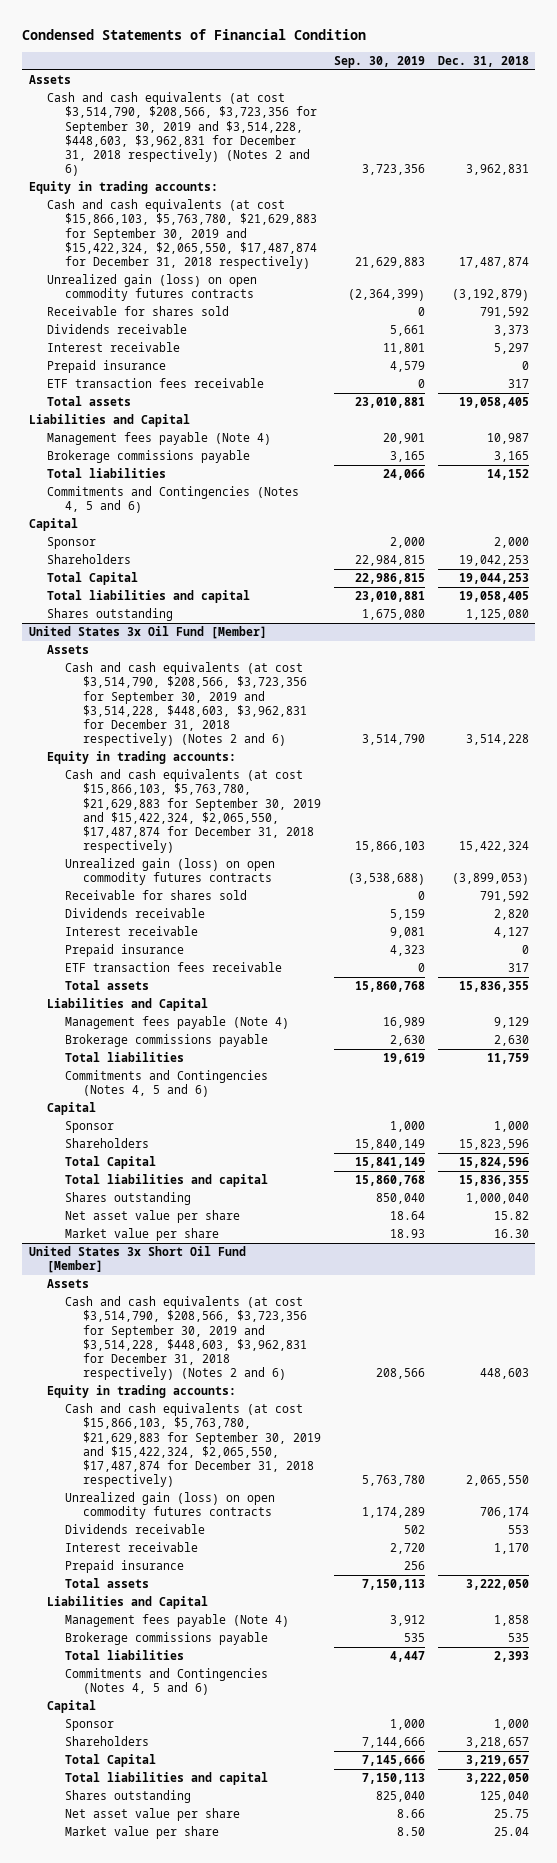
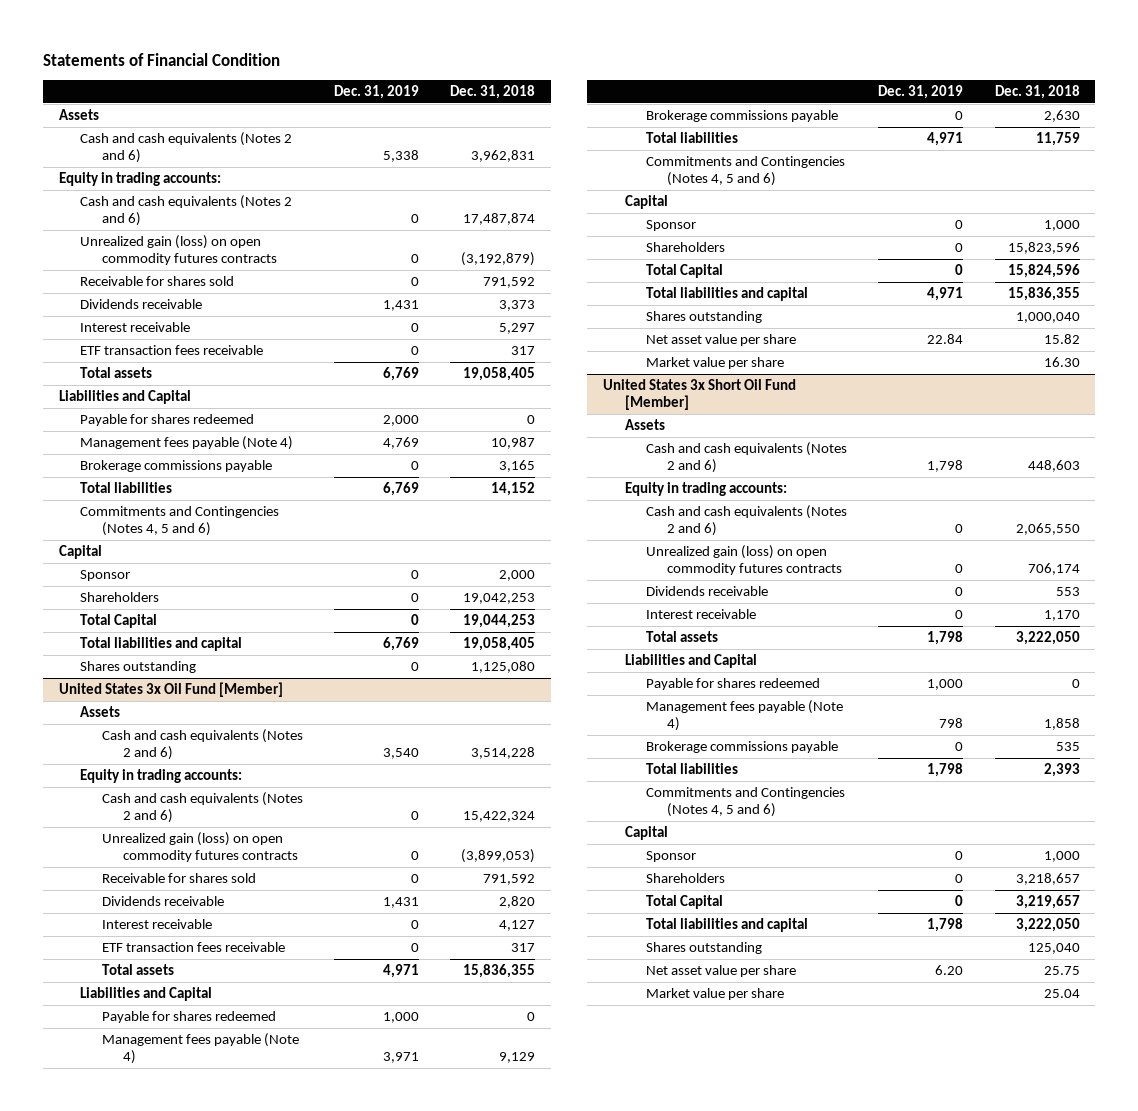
[22,29,367,41] Condensed Statements of Financial Condition -> [43,52,281,66] Statements of Financial Condition
[333,56,425,69] Sep. 30, 2019 -> none
none -> [333,85,419,100] Dec. 31, 2019
[46,92,317,177] Cash and cash equivalents (at cost $3,514,790, $208,566, $3,723,356 for September 30, 2019 and $3,514,228, $448,603, $3,962,831 for December 31, 2018 respectively) (Notes 2 and 6) -> [80,132,293,164] Cash and cash equivalents (Notes 2 and 6)
[46,199,317,270] Cash and cash equivalents (at cost $15,866,103, $5,763,780, $21,629,883 for September 30, 2019 and $15,422,324, $2,065,550, $17,487,874 for December 31, 2018 respectively) -> [80,195,293,227] Cash and cash equivalents (Notes 2 and 6)
[46,360,166,374] Prepaid insurance -> none
none -> [80,414,255,427] Payable for shares redeemed
[64,662,307,747] Cash and cash equivalents (at cost $3,514,790, $208,566, $3,723,356 for September 30, 2019 and $3,514,228, $448,603, $3,962,831 for December 31, 2018 respectively) (Notes 2 and 6) -> [101,729,303,761] Cash and cash equivalents (Notes 2 and 6)
[64,769,321,854] Cash and cash equivalents (at cost $15,866,103, $5,763,780, $21,629,883 for September 30, 2019 and $15,422,324, $2,065,550, $17,487,874 for December 31, 2018 respectively) -> [101,792,303,824] Cash and cash equivalents (Notes 2 and 6)
[64,944,184,958] Prepaid insurance -> none
none -> [101,1011,276,1024] Payable for shares redeemed
[64,1296,307,1381] Cash and cash equivalents (at cost $3,514,790, $208,566, $3,723,356 for September 30, 2019 and $3,514,228, $448,603, $3,962,831 for December 31, 2018 respectively) (Notes 2 and 6) -> [645,442,847,474] Cash and cash equivalents (Notes 2 and 6)
[64,1403,321,1488] Cash and cash equivalents (at cost $15,866,103, $5,763,780, $21,629,883 for September 30, 2019 and $15,422,324, $2,065,550, $17,487,874 for December 31, 2018 respectively) -> [645,505,847,537] Cash and cash equivalents (Notes 2 and 6)
[64,1560,184,1574] Prepaid insurance -> none
none -> [645,678,820,691] Payable for shares redeemed

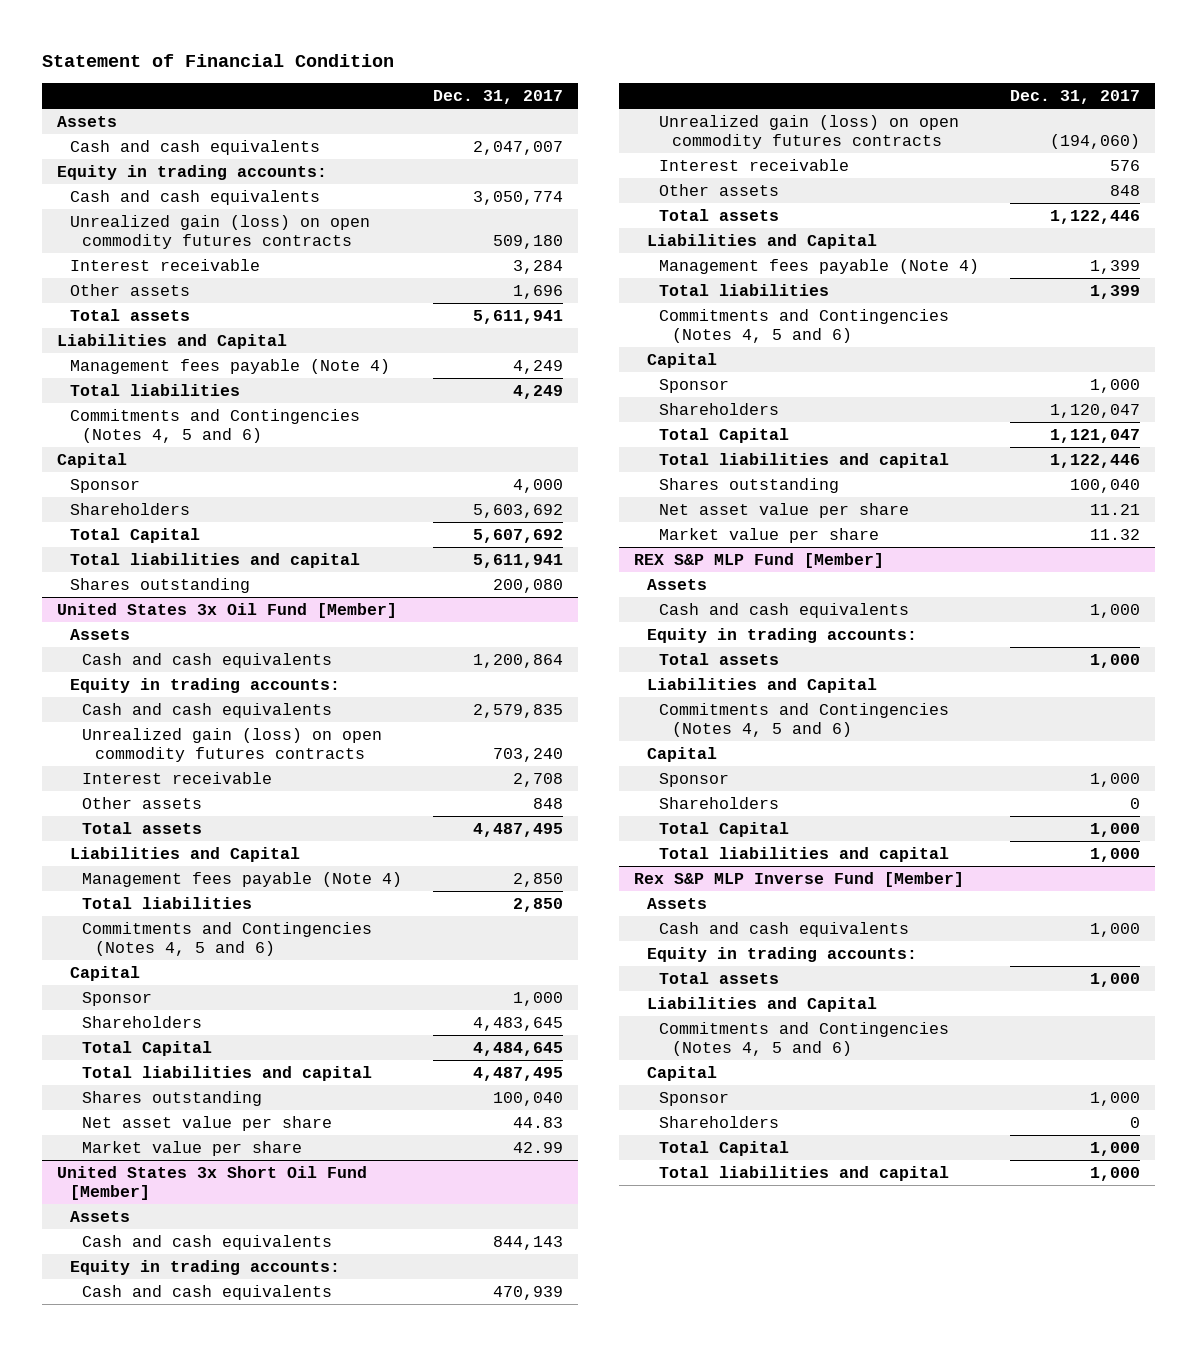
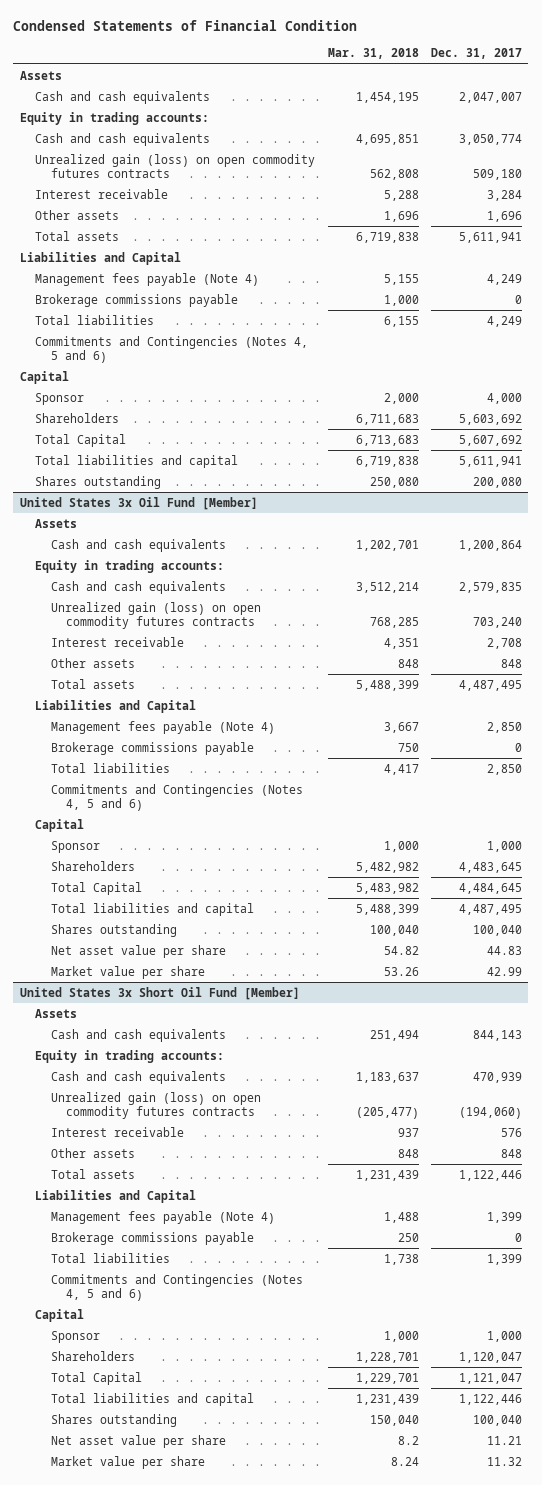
[41,54,394,68] Statement of Financial Condition -> [13,20,358,32] Condensed Statements of Financial Condition
none -> [327,48,419,60] Mar. 31, 2018
none -> [35,293,239,307] Brokerage commissions payable
none -> [50,741,254,755] Brokerage commissions payable
none -> [50,1231,254,1245] Brokerage commissions payable
[634,552,885,568] REX S&P MLP Fund [Member] -> none
[646,578,707,590] Assets -> none
[659,602,910,618] Cash and cash equivalents -> none
[646,627,917,643] Equity in trading accounts: -> none
[659,652,780,665] Total assets -> none
[646,677,877,693] Liabilities and Capital -> none
[659,702,950,738] Commitments and Contingencies (Notes 4, 5 and 6) -> none
[646,746,717,762] Capital -> none
[659,772,730,787] Sponsor -> none
[659,796,780,809] Shareholders -> none
[659,821,790,837] Total Capital -> none
[659,846,950,862] Total liabilities and capital -> none
[634,871,965,887] Rex S&P MLP Inverse Fund [Member] -> none
[646,897,707,909] Assets -> none
[659,921,910,937] Cash and cash equivalents -> none
[646,946,917,962] Equity in trading accounts: -> none
[659,971,780,984] Total assets -> none
[646,996,877,1012] Liabilities and Capital -> none
[659,1021,950,1057] Commitments and Contingencies (Notes 4, 5 and 6) -> none
[646,1065,717,1081] Capital -> none
[659,1091,730,1106] Sponsor -> none
[659,1115,780,1128] Shareholders -> none
[659,1140,790,1156] Total Capital -> none
[659,1165,950,1181] Total liabilities and capital -> none

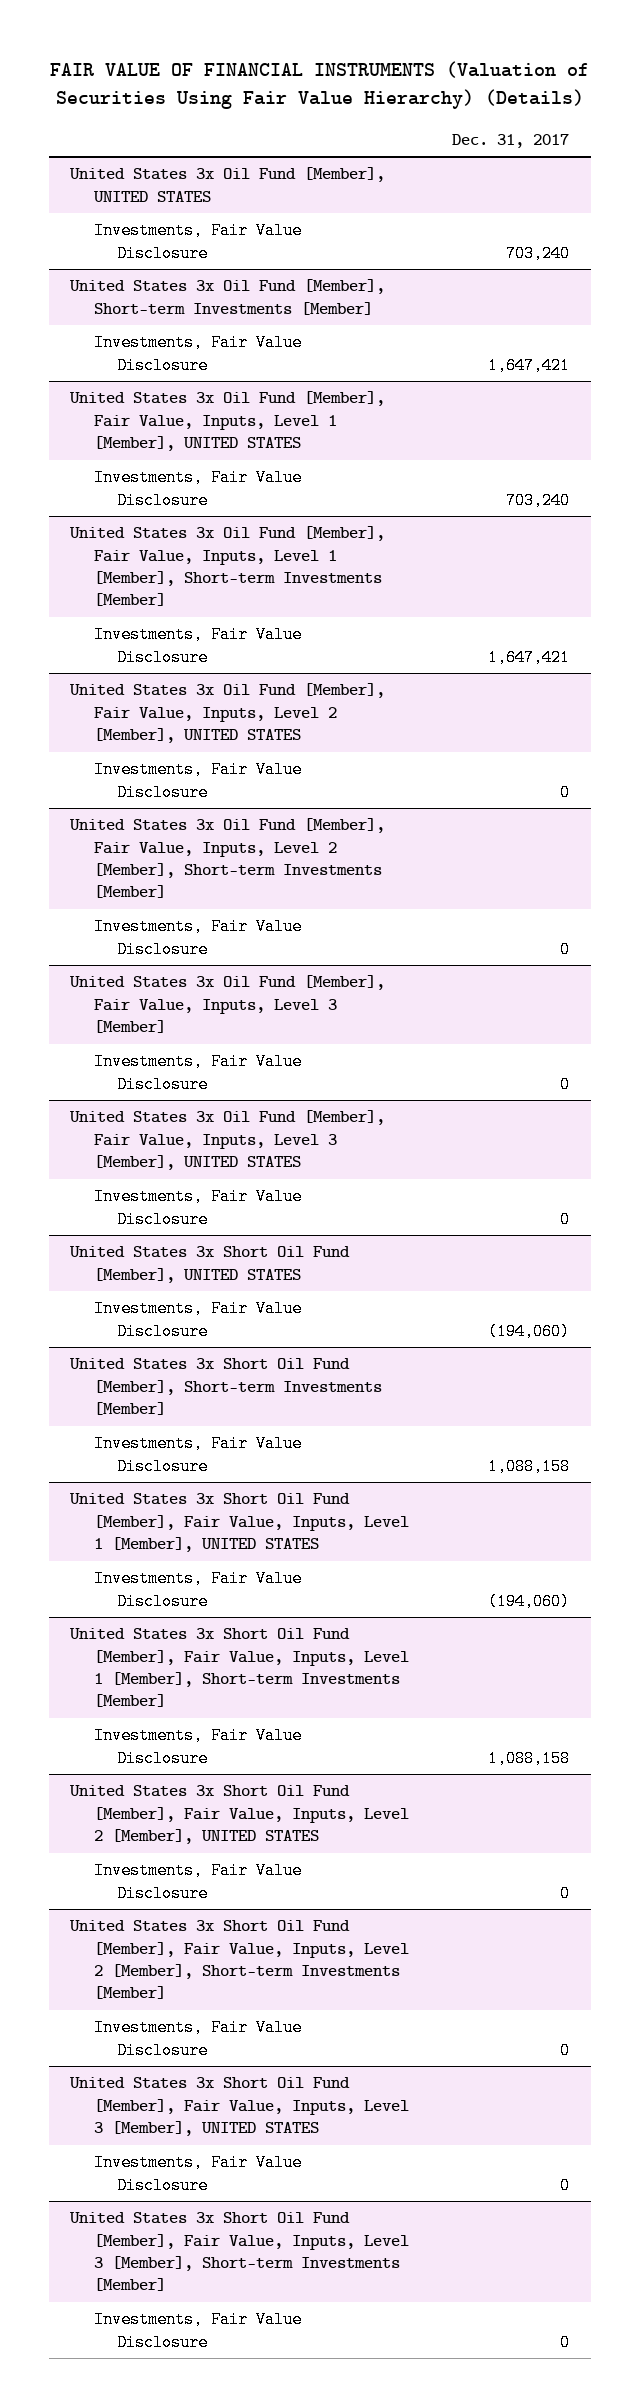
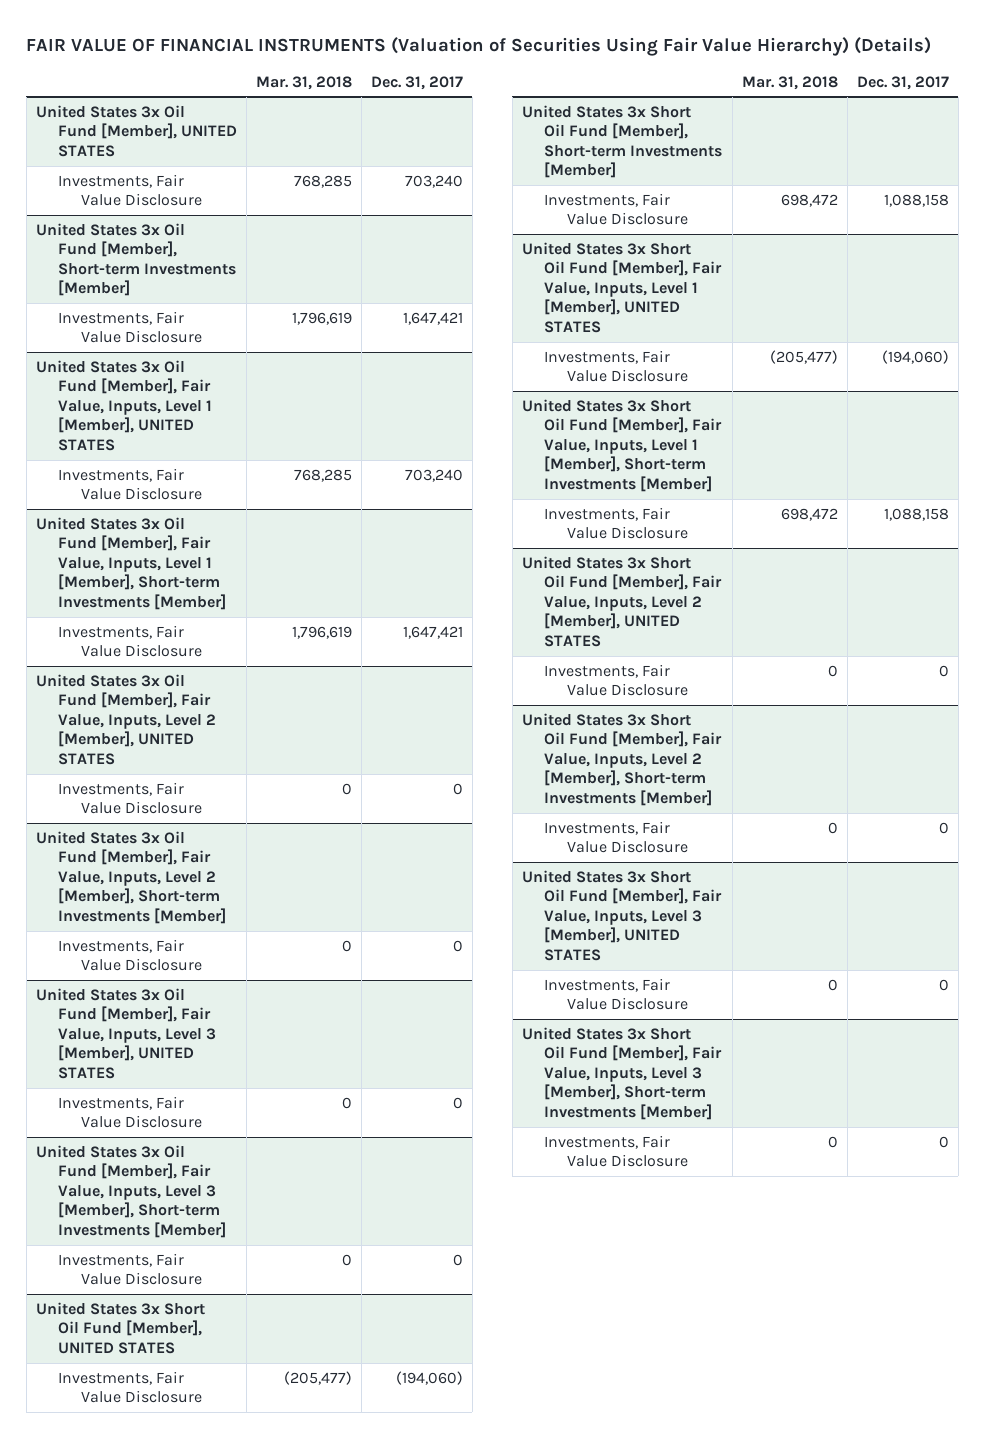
none -> [256,75,353,90] Mar. 31, 2018
[69,975,386,1034] United States 3x Oil Fund [Member], Fair Value, Inputs, Level 3 [Member] -> none
[93,1053,302,1093] Investments, Fair Value Disclosure -> none
none -> [35,1144,227,1239] United States 3x Oil Fund [Member], Fair Value, Inputs, Level 3 [Member], Short-term Investments [Member]
none -> [58,1252,202,1286] Investments, Fair Value Disclosure

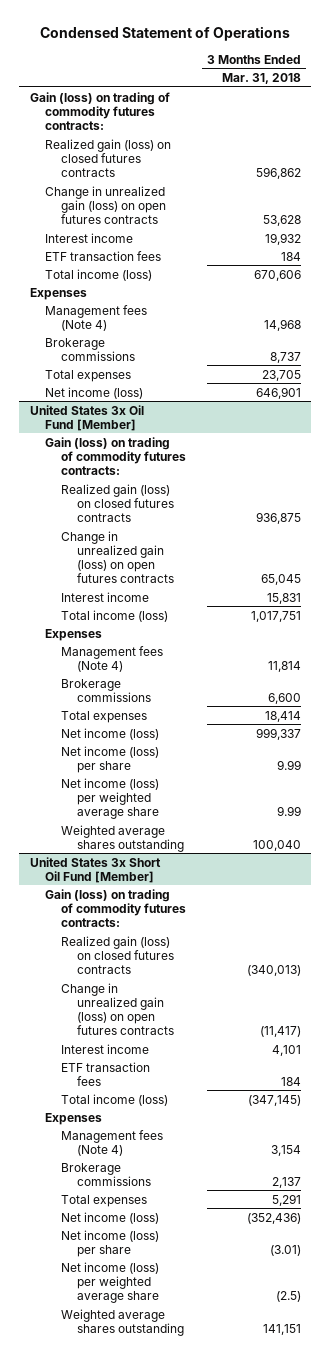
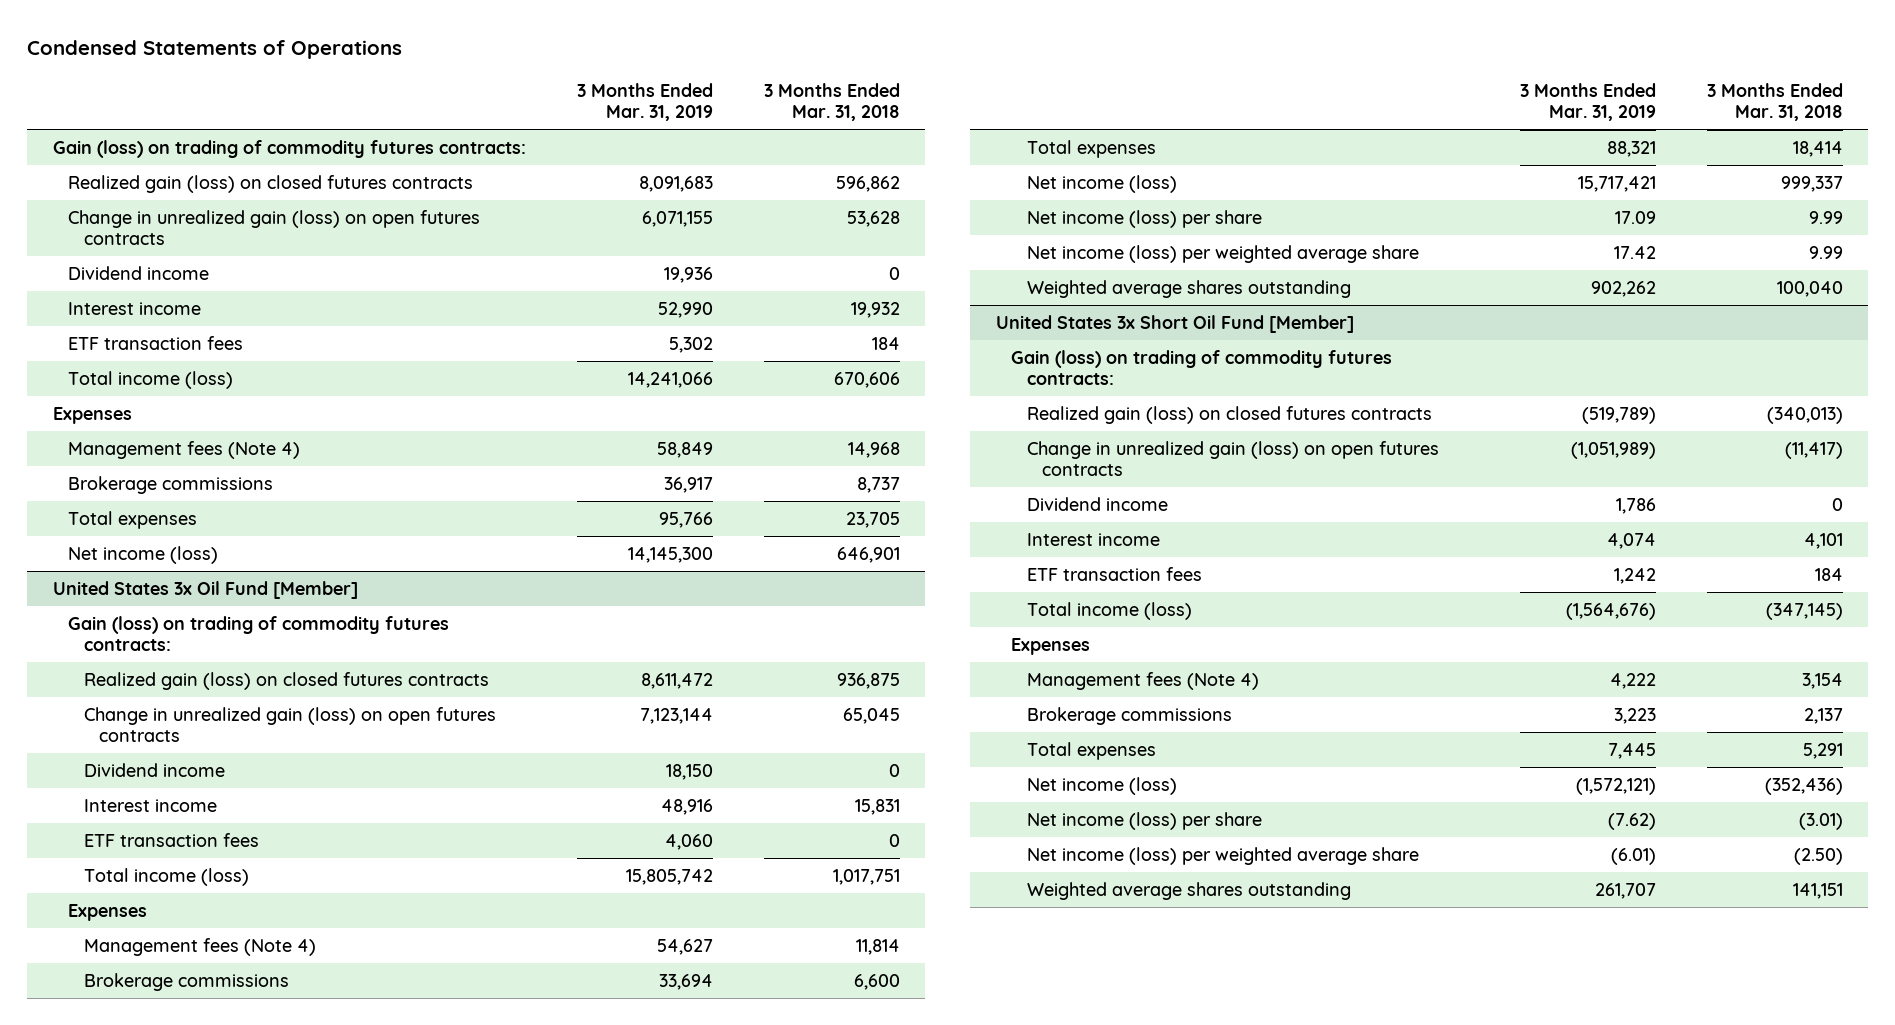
[40,26,291,42] Condensed Statement of Operations -> [27,40,403,60] Condensed Statements of Operations
none -> [576,82,713,122] 3 Months Ended Mar. 31, 2019
none -> [68,265,210,280] Dividend income
none -> [83,762,225,777] Dividend income
none -> [83,832,259,847] ETF transaction fees
none -> [1026,496,1168,511] Dividend income
[275,1291,301,1303] (2.5) -> [1793,847,1843,865] (2.50)

